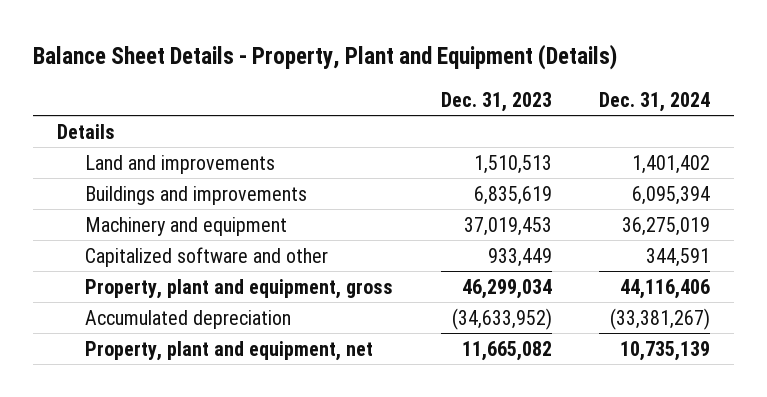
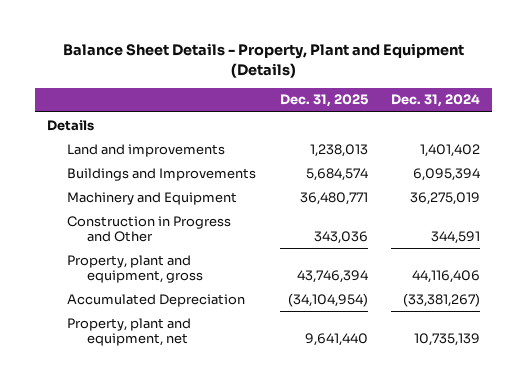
[440,91,552,112] Dec. 31, 2023 -> none
none -> [279,94,368,108] Dec. 31, 2025
[85,185,308,205] Buildings and improvements -> [67,167,257,181] Buildings and Improvements
[85,216,288,236] Machinery and equipment -> [67,191,238,205] Machinery and Equipment
[85,246,329,267] Capitalized software and other -> [67,215,232,242] Construction in Progress and Other
[85,309,292,329] Accumulated depreciation -> [67,293,246,307] Accumulated Depreciation

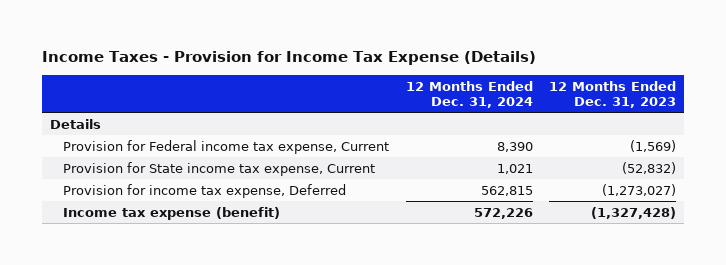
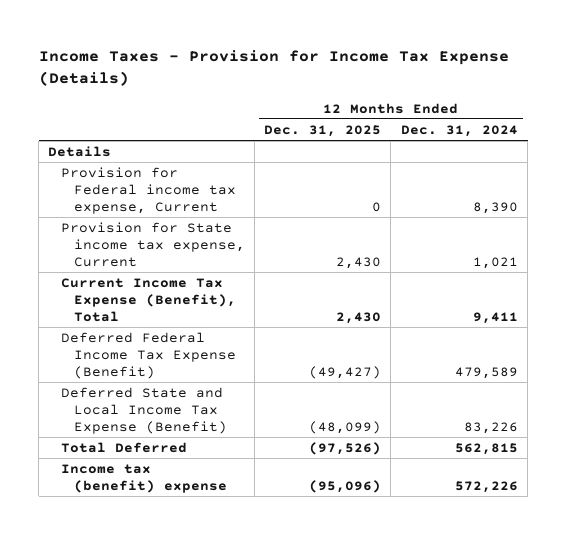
[548,80,676,109] 12 Months Ended Dec. 31, 2023 -> none
none -> [264,124,382,137] Dec. 31, 2025
none -> [61,277,236,322] Current Income Tax Expense (Benefit), Total
none -> [61,331,236,379] Deferred Federal Income Tax Expense (Benefit)
none -> [61,386,227,434] Deferred State and Local Income Tax Expense (Benefit)
[63,183,347,198] Provision for income tax expense, Deferred -> [61,441,188,453] Total Deferred
[63,206,281,220] Income tax expense (benefit) -> [61,463,227,493] Income tax (benefit) expense

